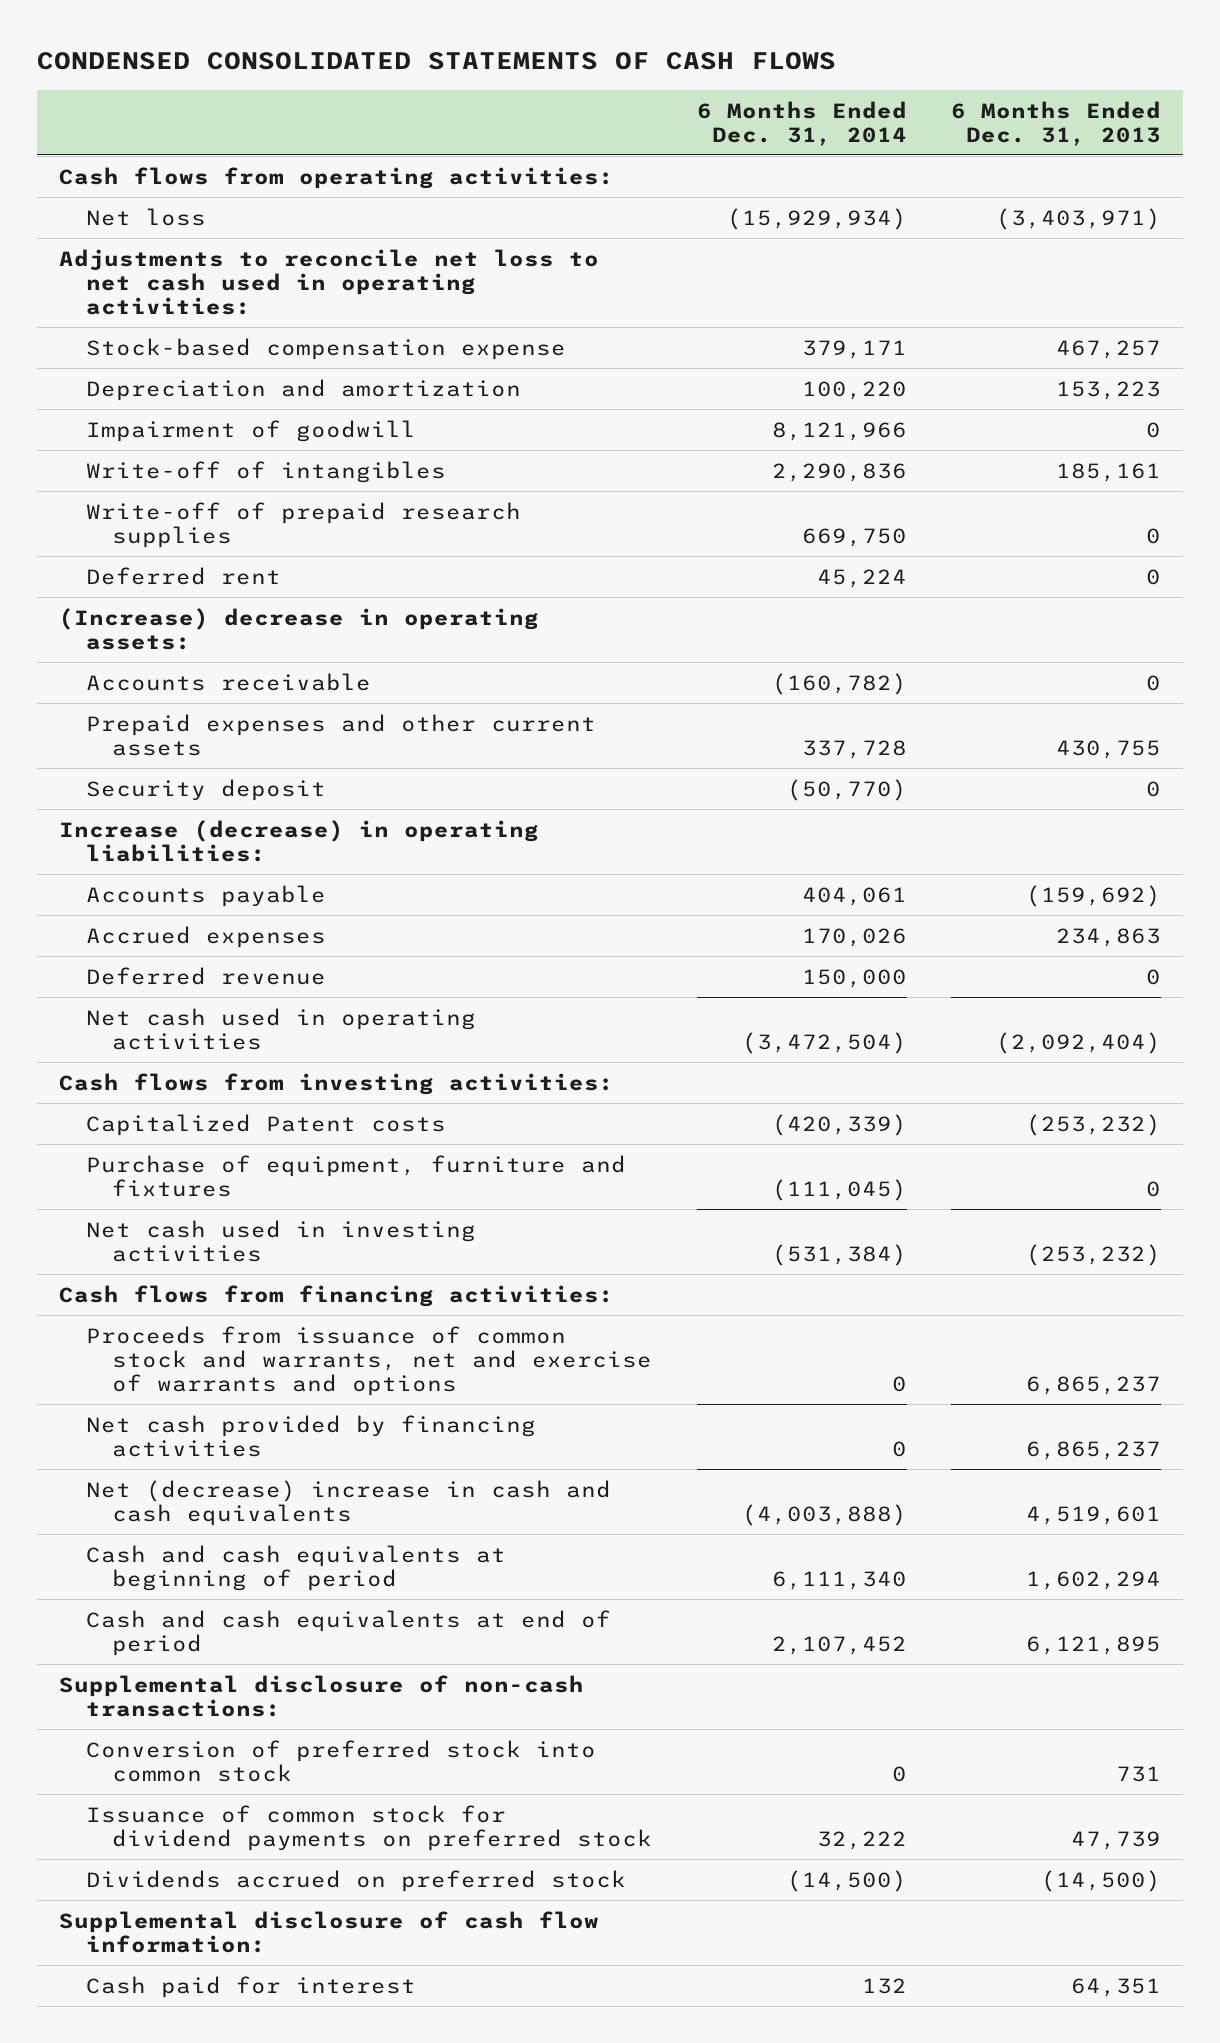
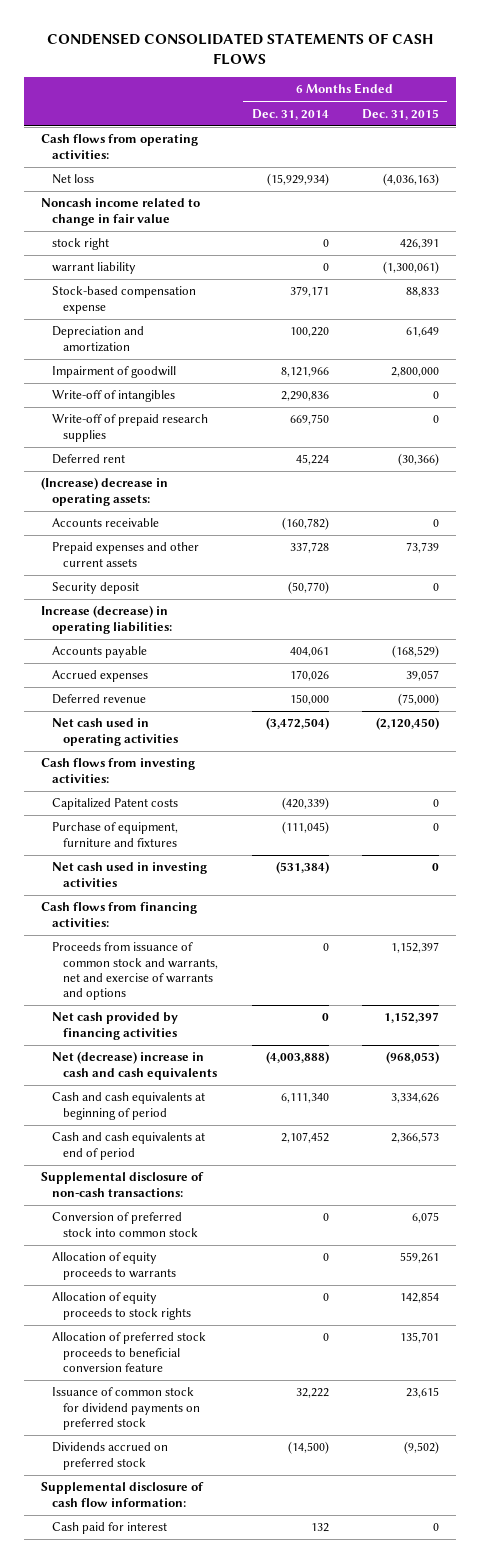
[950,100,1161,146] 6 Months Ended Dec. 31, 2013 -> none
none -> [361,108,439,120] Dec. 31, 2015
[59,248,600,315] Adjustments to reconcile net loss to net cash used in operating activities: -> none
none -> [40,198,200,226] Noncash income related to change in fair value
none -> [51,238,109,251] stock right
none -> [51,262,136,275] warrant liability
none -> [51,1252,177,1280] Allocation of equity proceeds to warrants
none -> [51,1292,192,1320] Allocation of equity proceeds to stock rights
none -> [51,1332,206,1372] Allocation of preferred stock proceeds to beneficial conversion feature

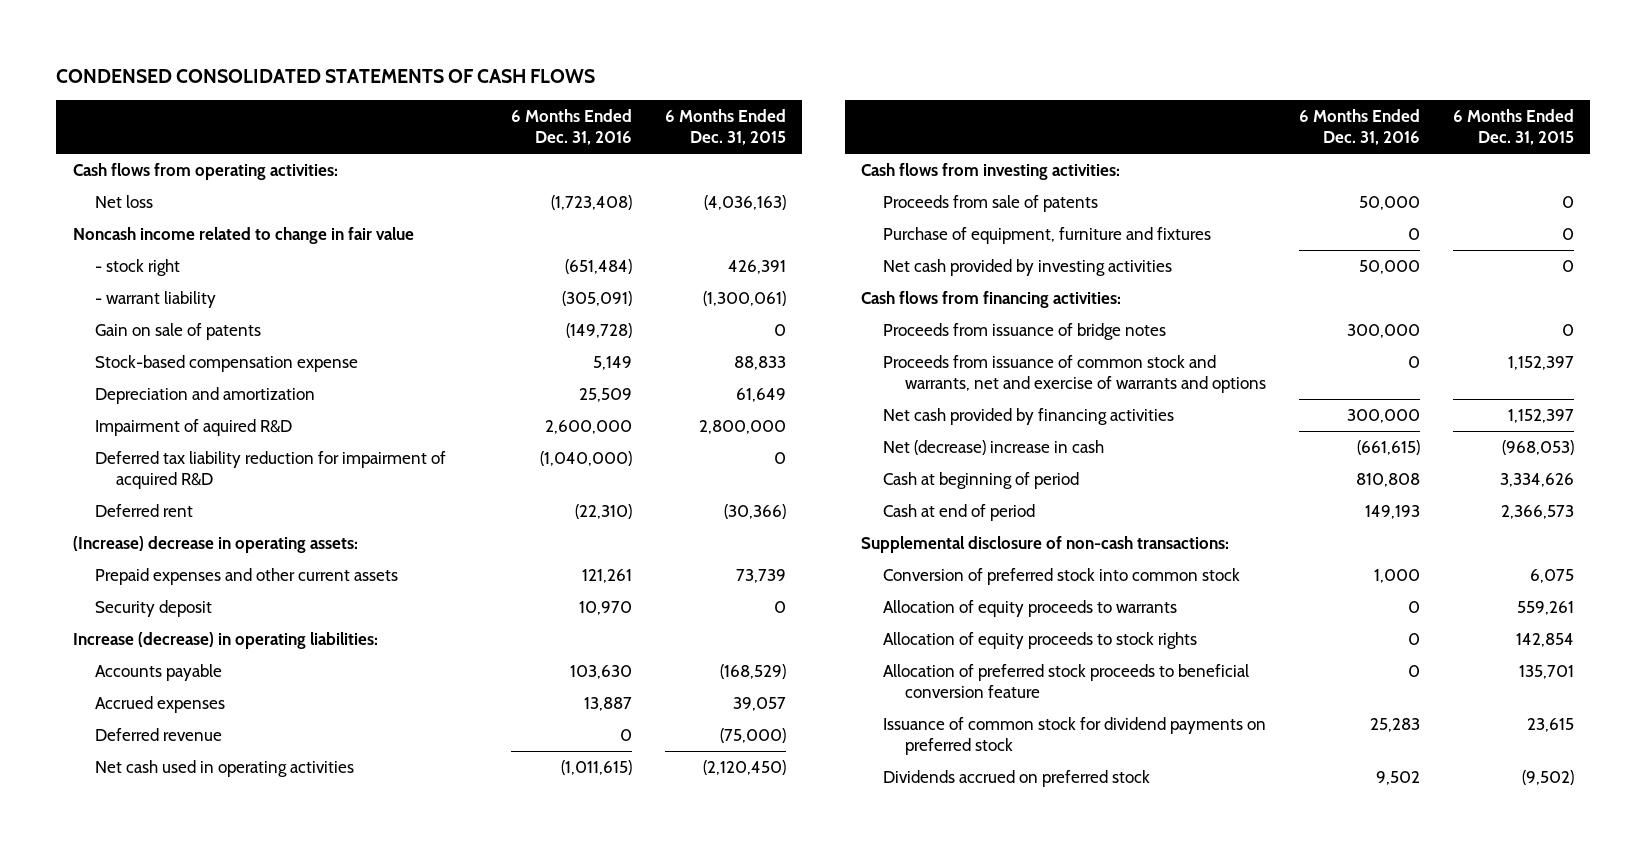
[251,108,329,120] Dec. 31, 2014 -> none
none -> [510,109,632,146] 6 Months Ended Dec. 31, 2016
[51,238,109,251] stock right -> [94,259,180,277] - stock right
[51,262,136,275] warrant liability -> [94,291,216,309] - warrant liability
none -> [94,323,261,341] Gain on sale of patents
[51,366,176,379] Impairment of goodwill -> none
[51,390,175,403] Write-off of intangibles -> none
[51,414,208,442] Write-off of prepaid research supplies -> none
none -> [94,419,292,437] Impairment of aquired R&D
none -> [94,451,446,490] Deferred tax liability reduction for impairment of acquired R&D
[51,518,159,528] Accounts receivable -> none
[51,798,178,811] Capitalized Patent costs -> none
none -> [883,195,1099,213] Proceeds from sale of patents
[51,862,207,887] Net cash used in investing activities -> [883,259,1173,277] Net cash provided by investing activities
none -> [883,323,1167,341] Proceeds from issuance of bridge notes
[51,1051,218,1080] Net (decrease) increase in cash and cash equivalents -> [883,440,1105,456] Net (decrease) increase in cash
[51,1092,205,1120] Cash and cash equivalents at beginning of period -> [883,472,1080,490] Cash at beginning of period
[51,1132,205,1160] Cash and cash equivalents at end of period -> [883,504,1036,522] Cash at end of period
[40,1482,204,1507] Supplemental disclosure of cash flow information: -> none
[51,1522,167,1535] Cash paid for interest -> none

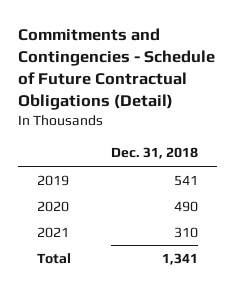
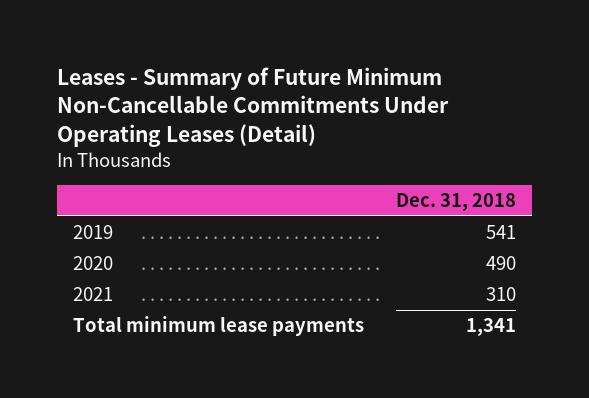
[17,27,215,111] Commitments and Contingencies - Schedule of Future Contractual Obligations (Detail) -> [56,67,449,147] Leases - Summary of Future Minimum Non-Cancellable Commitments Under Operating Leases (Detail)
[37,252,72,264] Total -> [72,316,364,337] Total minimum lease payments

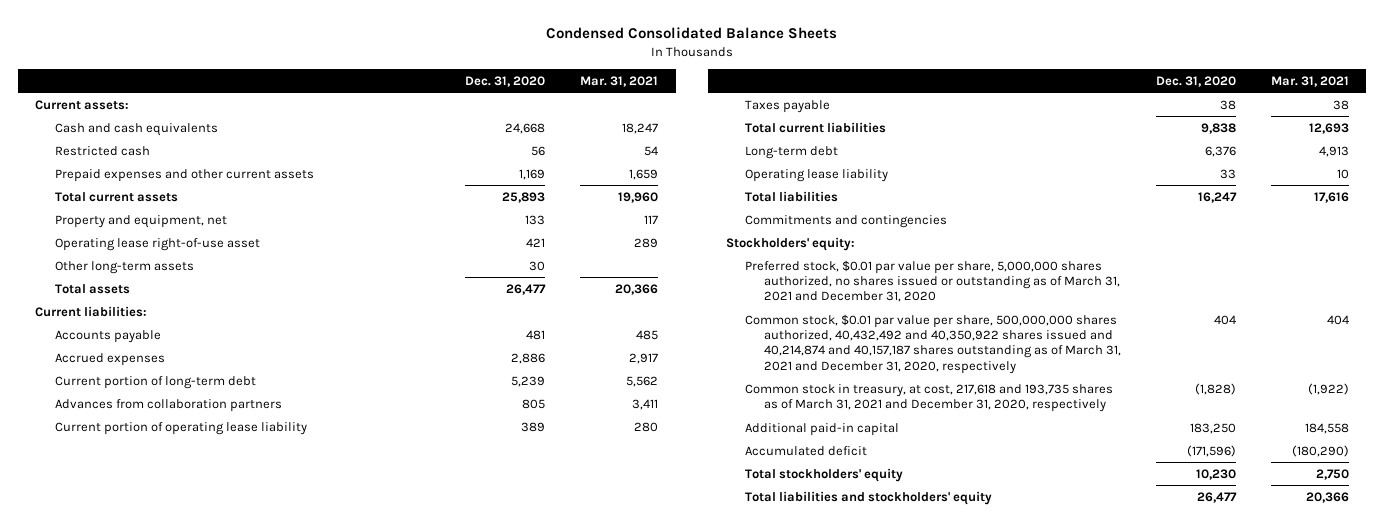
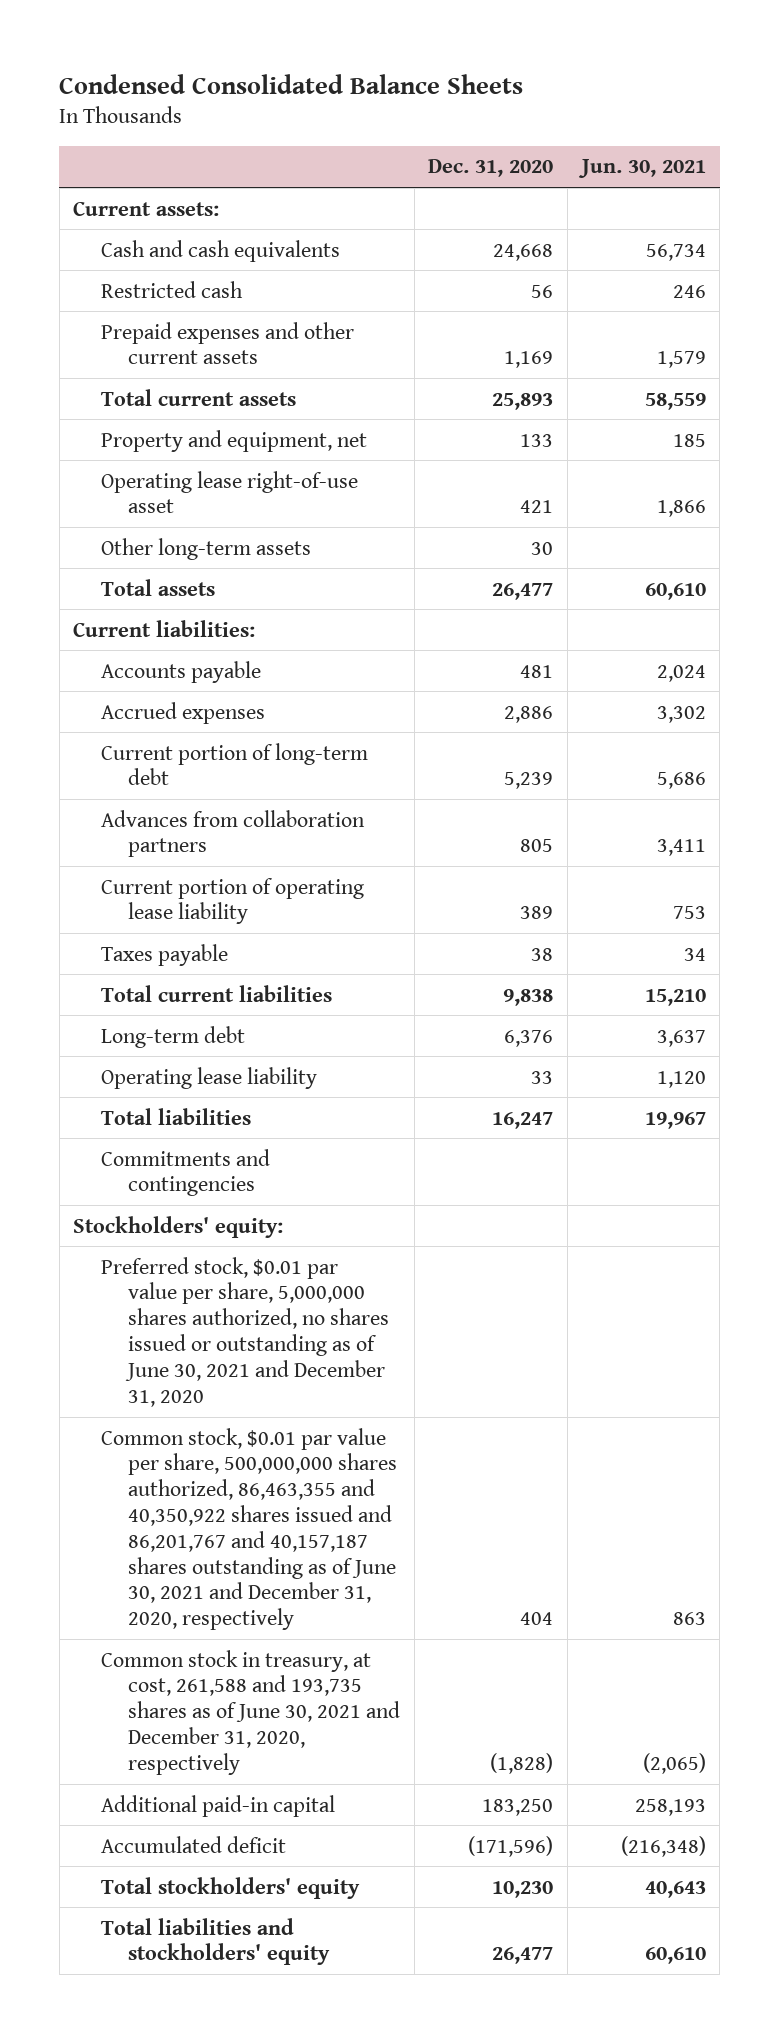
[580,75,659,87] Mar. 31, 2021 -> none
none -> [577,159,706,179] Jun. 30, 2021
[744,259,1121,303] Preferred stock, $0.01 par value per share, 5,000,000 shares authorized, no shares issued or outstanding as of March 31, 2021 and December 31, 2020 -> [100,1256,390,1407] Preferred stock, $0.01 par value per share, 5,000,000 shares authorized, no shares issued or outstanding as of June 30, 2021 and December 31, 2020
[744,313,1122,374] Common stock, $0.01 par value per share, 500,000,000 shares authorized, 40,432,492 and 40,350,922 shares issued and 40,214,874 and 40,157,187 shares outstanding as of March 31, 2021 and December 31, 2020, respectively -> [100,1427,398,1631] Common stock, $0.01 par value per share, 500,000,000 shares authorized, 86,463,355 and 40,350,922 shares issued and 86,201,767 and 40,157,187 shares outstanding as of June 30, 2021 and December 31, 2020, respectively
[744,383,1113,413] Common stock in treasury, at cost, 217,618 and 193,735 shares as of March 31, 2021 and December 31, 2020, respectively -> [100,1649,401,1775] Common stock in treasury, at cost, 261,588 and 193,735 shares as of June 30, 2021 and December 31, 2020, respectively

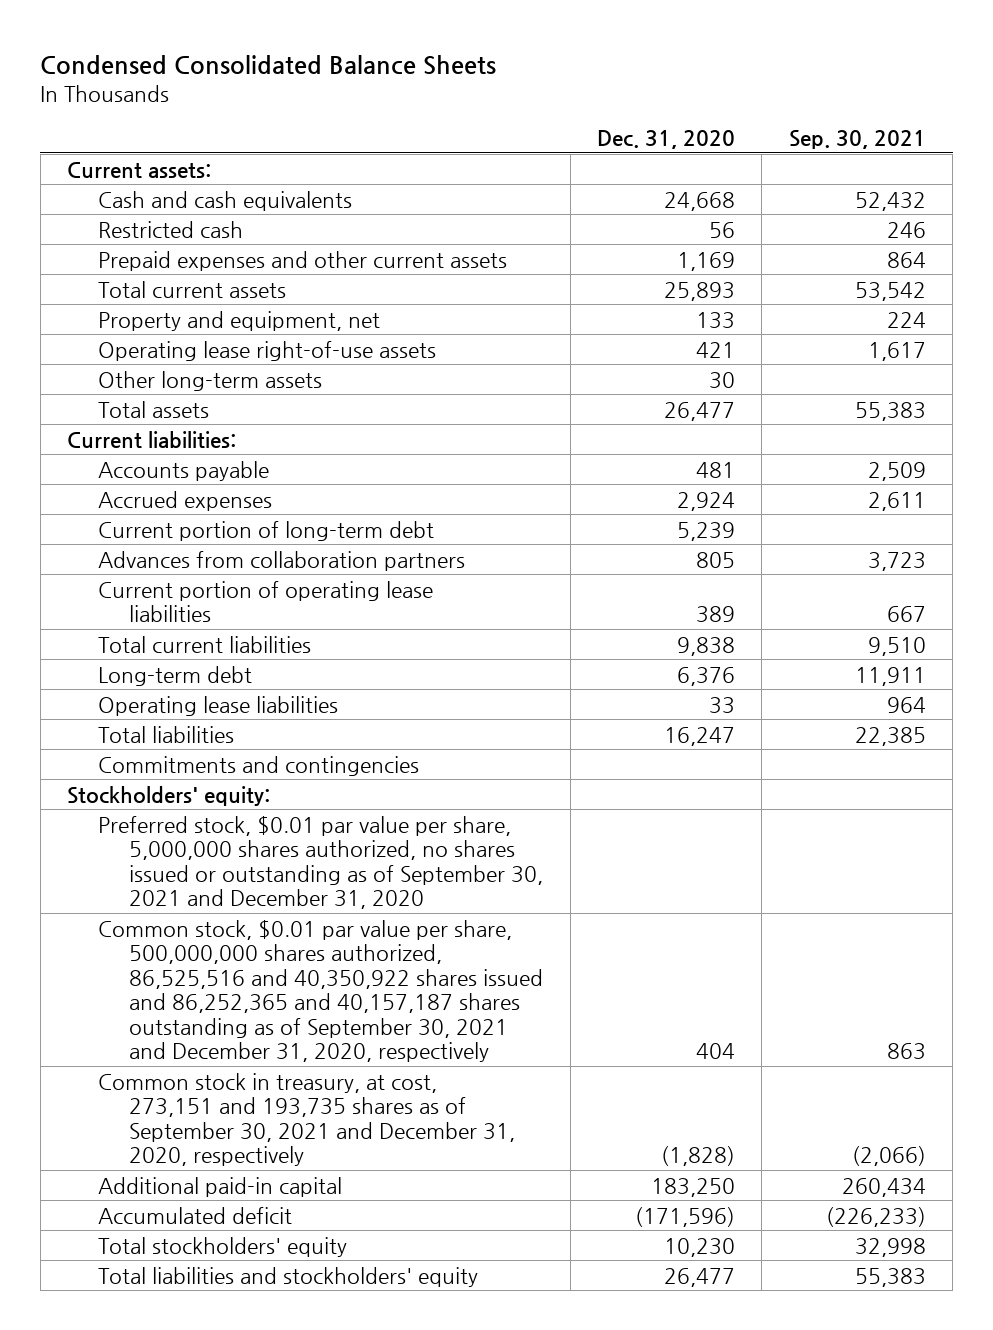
[577,159,706,179] Jun. 30, 2021 -> none
none -> [788,129,926,149] Sep. 30, 2021
[100,470,358,514] Operating lease right-of-use asset -> [98,340,437,361] Operating lease right-of-use assets
[504,705,554,723] 2,886 -> [677,491,736,511] 2,924
[100,943,228,966] Taxes payable -> none
[100,877,364,925] Current portion of operating lease liability -> [98,580,434,623] Current portion of operating lease liabilities
[100,1066,317,1089] Operating lease liability -> [98,695,339,716] Operating lease liabilities
[100,1256,390,1407] Preferred stock, $0.01 par value per share, 5,000,000 shares authorized, no shares issued or outstanding as of June 30, 2021 and December 31, 2020 -> [98,815,544,910] Preferred stock, $0.01 par value per share, 5,000,000 shares authorized, no shares issued or outstanding as of September 30, 2021 and December 31, 2020
[100,1427,398,1631] Common stock, $0.01 par value per share, 500,000,000 shares authorized, 86,463,355 and 40,350,922 shares issued and 86,201,767 and 40,157,187 shares outstanding as of June 30, 2021 and December 31, 2020, respectively -> [98,919,544,1063] Common stock, $0.01 par value per share, 500,000,000 shares authorized, 86,525,516 and 40,350,922 shares issued and 86,252,365 and 40,157,187 shares outstanding as of September 30, 2021 and December 31, 2020, respectively
[100,1649,401,1775] Common stock in treasury, at cost, 261,588 and 193,735 shares as of June 30, 2021 and December 31, 2020, respectively -> [98,1072,516,1167] Common stock in treasury, at cost, 273,151 and 193,735 shares as of September 30, 2021 and December 31, 2020, respectively

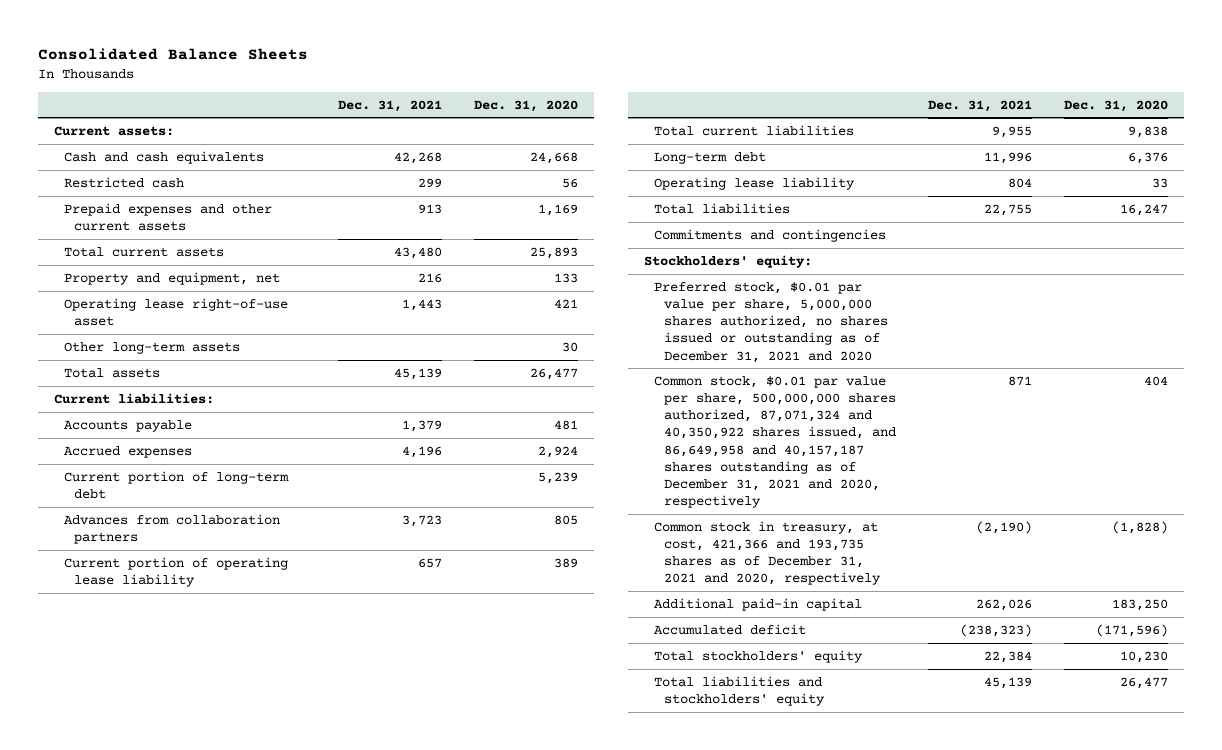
[40,54,497,75] Condensed Consolidated Balance Sheets -> [37,48,308,61] Consolidated Balance Sheets
[788,129,926,149] Sep. 30, 2021 -> none
none -> [337,99,442,112] Dec. 31, 2021
[98,340,437,361] Operating lease right-of-use assets -> [63,297,288,327] Operating lease right-of-use asset
[98,580,434,623] Current portion of operating lease liabilities -> [63,556,288,588] Current portion of operating lease liability
[98,695,339,716] Operating lease liabilities -> [654,176,856,190] Operating lease liability
[98,815,544,910] Preferred stock, $0.01 par value per share, 5,000,000 shares authorized, no shares issued or outstanding as of September 30, 2021 and December 31, 2020 -> [654,281,889,363] Preferred stock, $0.01 par value per share, 5,000,000 shares authorized, no shares issued or outstanding as of December 31, 2021 and 2020
[98,919,544,1063] Common stock, $0.01 par value per share, 500,000,000 shares authorized, 86,525,516 and 40,350,922 shares issued and 86,252,365 and 40,157,187 shares outstanding as of September 30, 2021 and December 31, 2020, respectively -> [654,375,897,509] Common stock, $0.01 par value per share, 500,000,000 shares authorized, 87,071,324 and 40,350,922 shares issued, and 86,649,958 and 40,157,187 shares outstanding as of December 31, 2021 and 2020, respectively
[98,1072,516,1167] Common stock in treasury, at cost, 273,151 and 193,735 shares as of September 30, 2021 and December 31, 2020, respectively -> [654,520,882,586] Common stock in treasury, at cost, 421,366 and 193,735 shares as of December 31, 2021 and 2020, respectively

